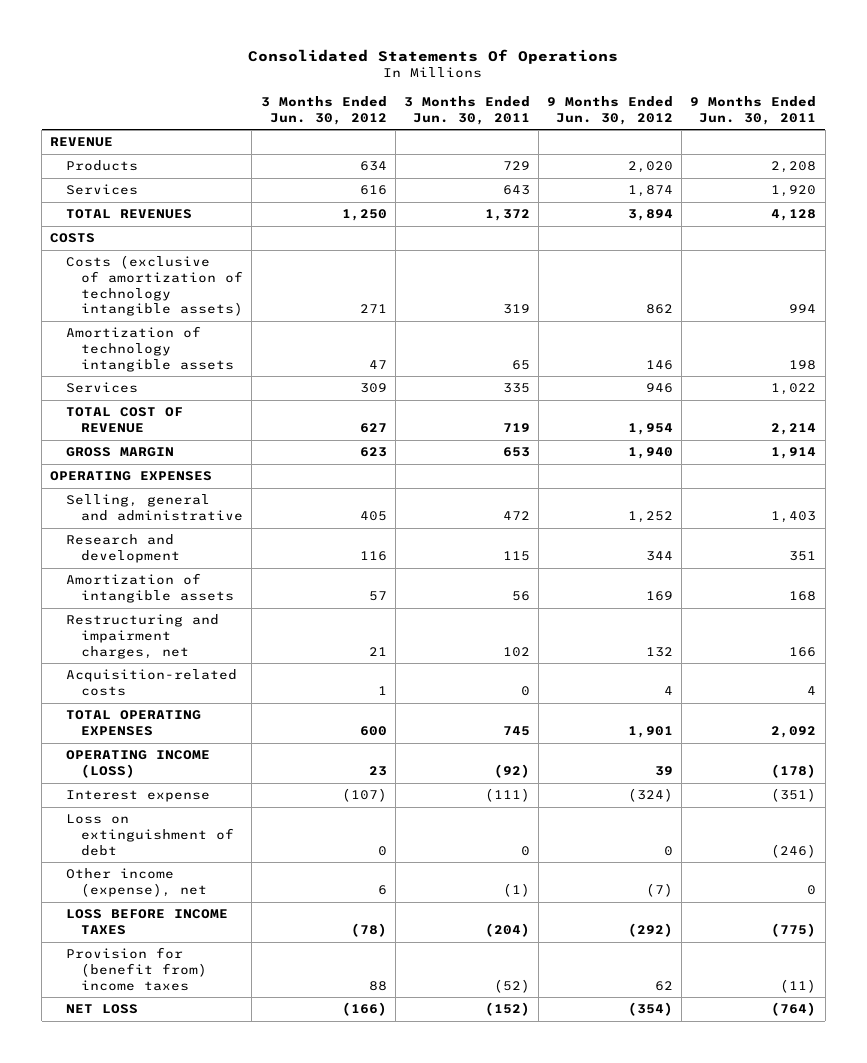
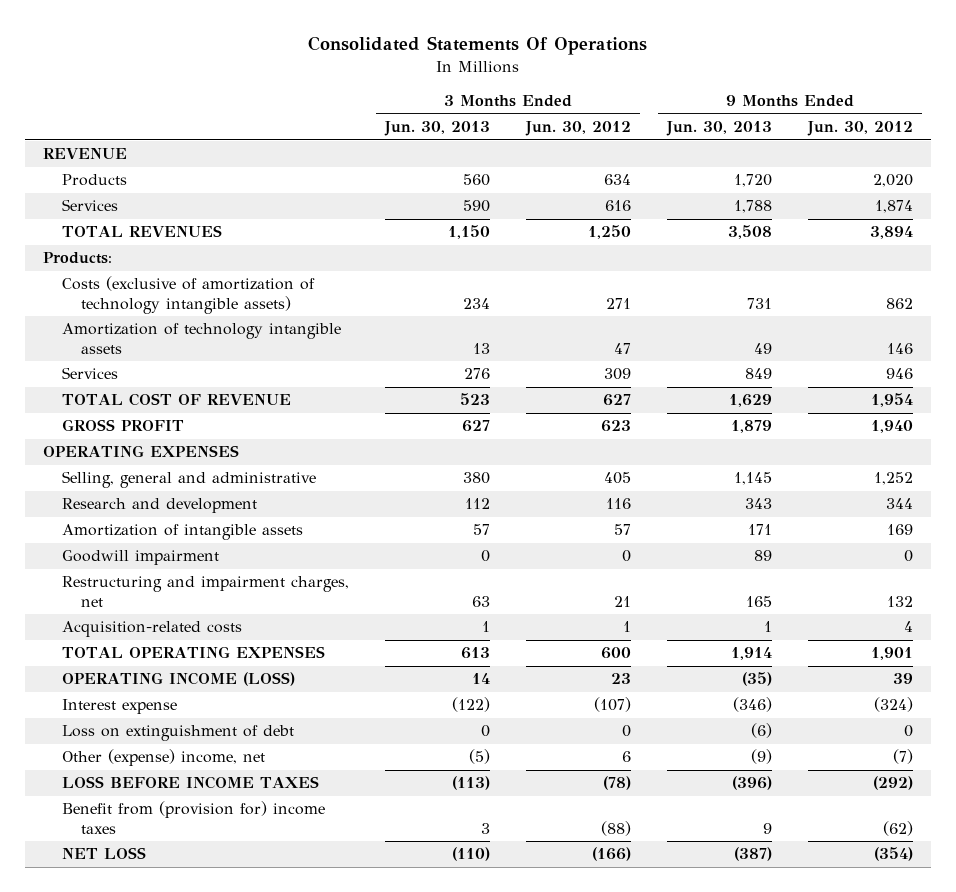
[403,95,530,125] 3 Months Ended Jun. 30, 2011 -> none
[690,95,817,125] 9 Months Ended Jun. 30, 2011 -> none
none -> [384,121,491,137] Jun. 30, 2013
none -> [666,121,773,137] Jun. 30, 2013
[50,233,96,244] COSTS -> none
none -> [43,252,113,265] Products:
[65,447,174,458] GROSS MARGIN -> [62,419,185,432] GROSS PROFIT
none -> [62,550,220,566] Goodwill impairment
[65,868,208,897] Other income (expense), net -> [62,749,266,767] Other (expense) income, net
[65,947,208,991] Provision for (benefit from) income taxes -> [62,801,326,834] Benefit from (provision for) income taxes
[368,980,387,991] 88 -> [601,820,632,836] (88)
[655,980,674,991] 62 -> [883,820,914,836] (62)

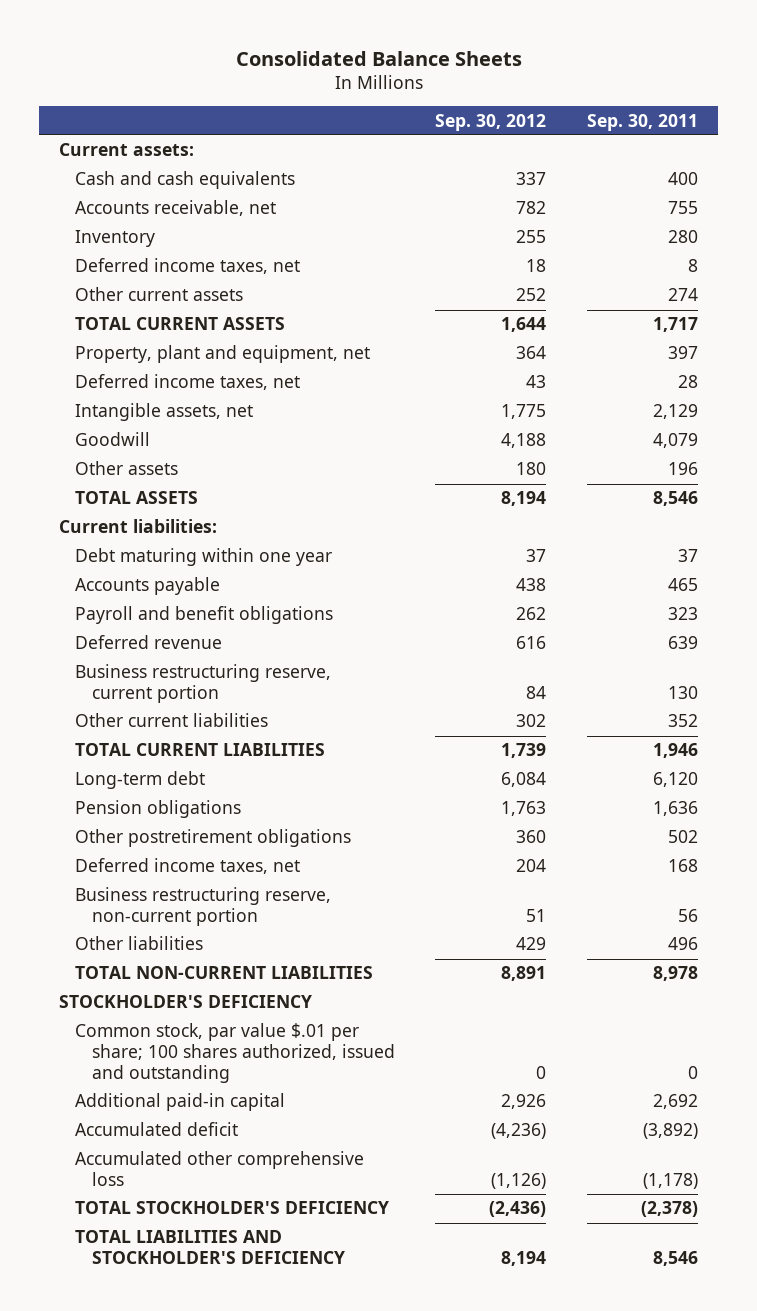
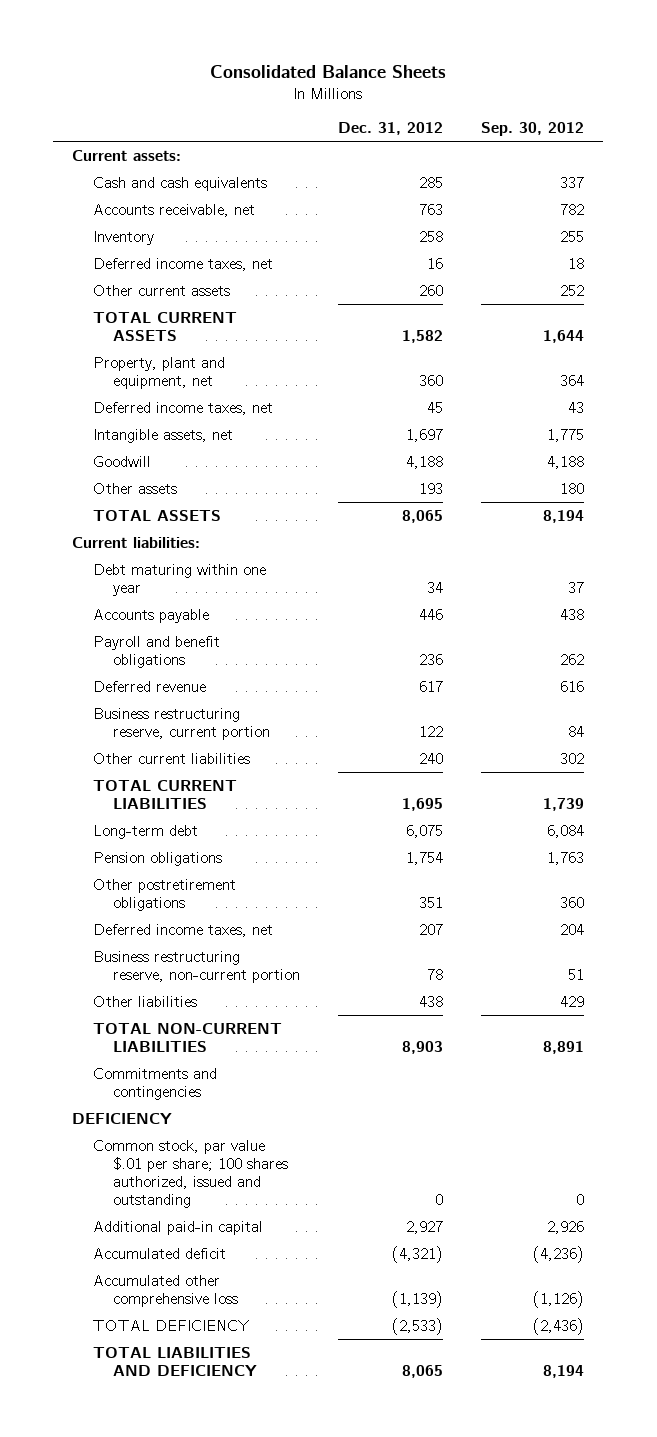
[586,113,698,131] Sep. 30, 2011 -> none
none -> [338,122,444,136] Dec. 31, 2012
none -> [92,1067,217,1100] Commitments and contingencies
[59,995,313,1009] STOCKHOLDER'S DEFICIENCY -> [72,1112,173,1124] DEFICIENCY
[75,1201,390,1215] TOTAL STOCKHOLDER'S DEFICIENCY -> [92,1319,249,1331] TOTAL DEFICIENCY
[75,1230,345,1265] TOTAL LIABILITIES AND STOCKHOLDER'S DEFICIENCY -> [92,1346,257,1376] TOTAL LIABILITIES AND DEFICIENCY

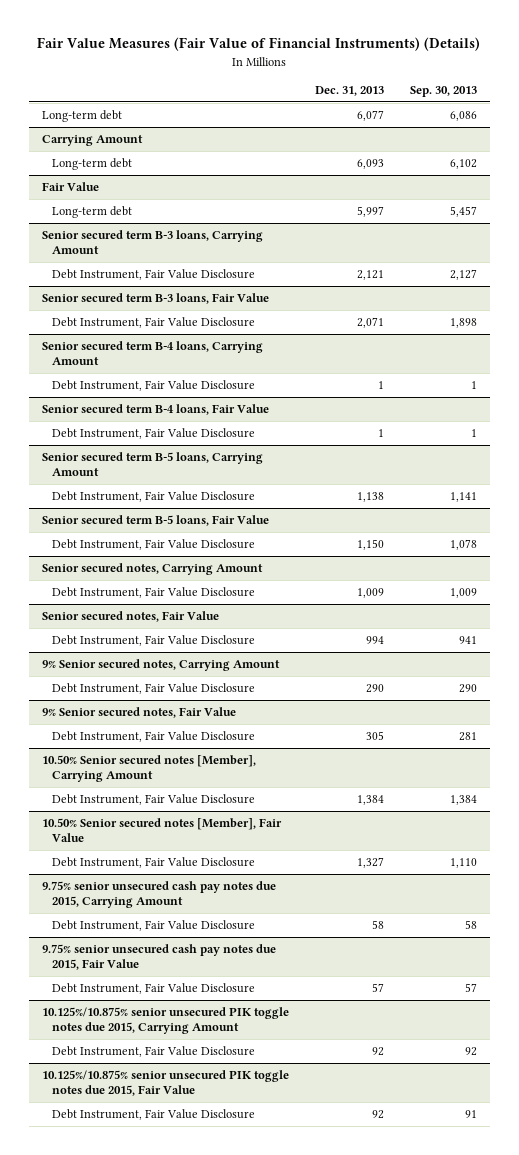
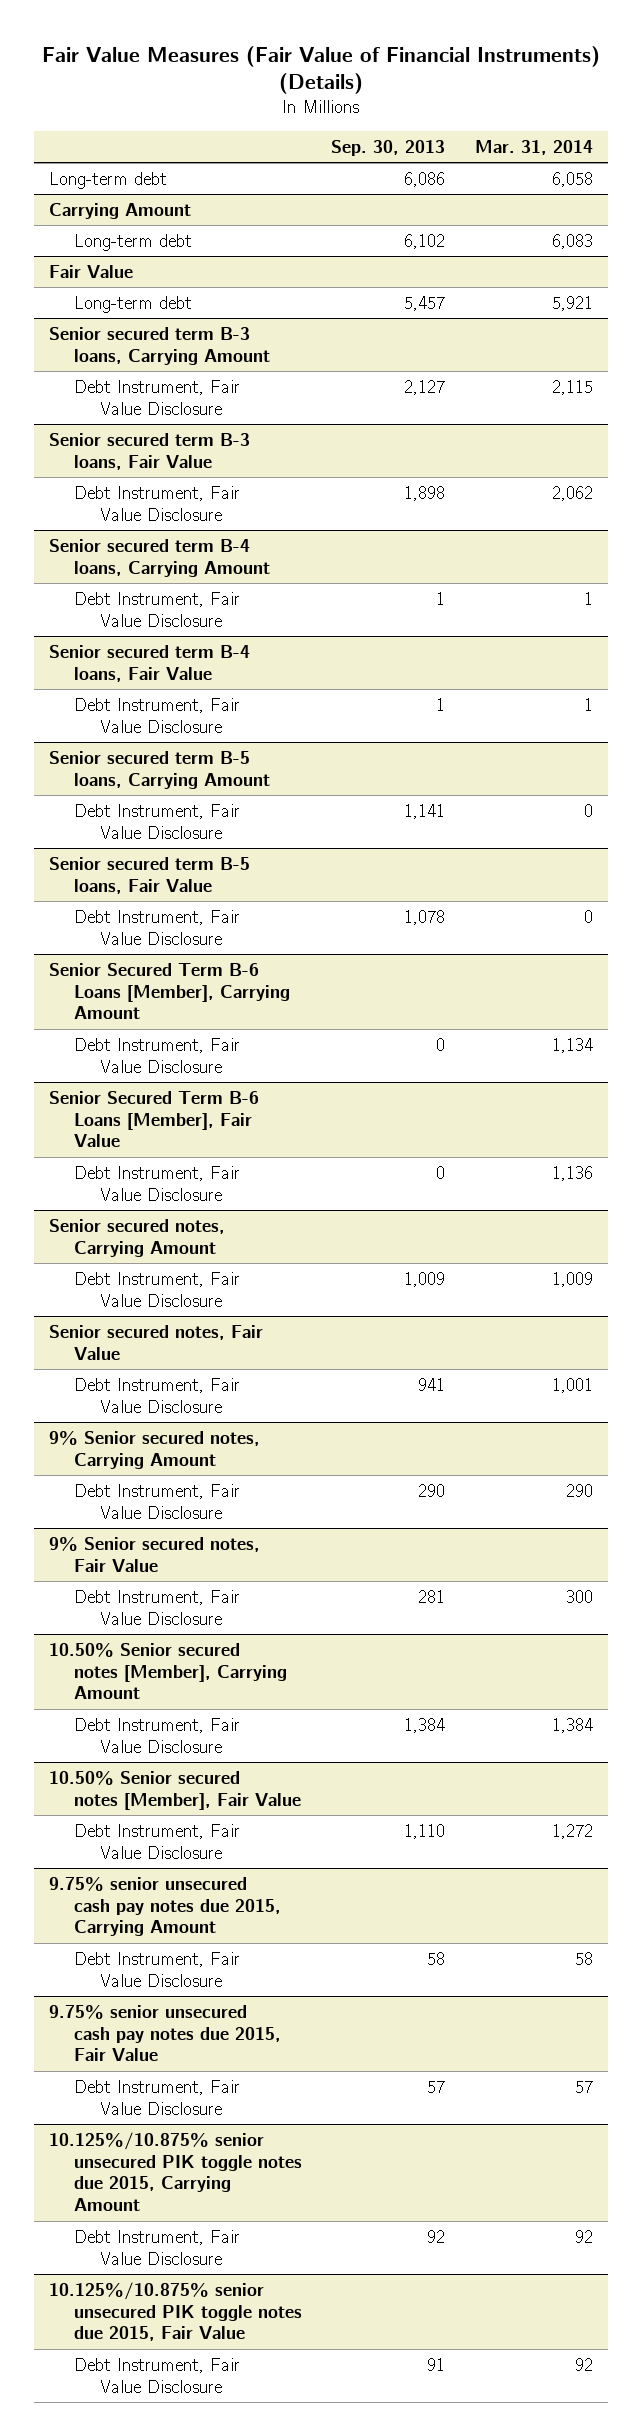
[314,86,384,97] Dec. 31, 2013 -> none
none -> [474,139,593,155] Mar. 31, 2014
none -> [48,962,290,1020] Senior Secured Term B-6 Loans [Member], Carrying Amount
none -> [73,1037,240,1073] Debt Instrument, Fair Value Disclosure
none -> [48,1090,259,1148] Senior Secured Term B-6 Loans [Member], Fair Value
none -> [73,1165,240,1201] Debt Instrument, Fair Value Disclosure

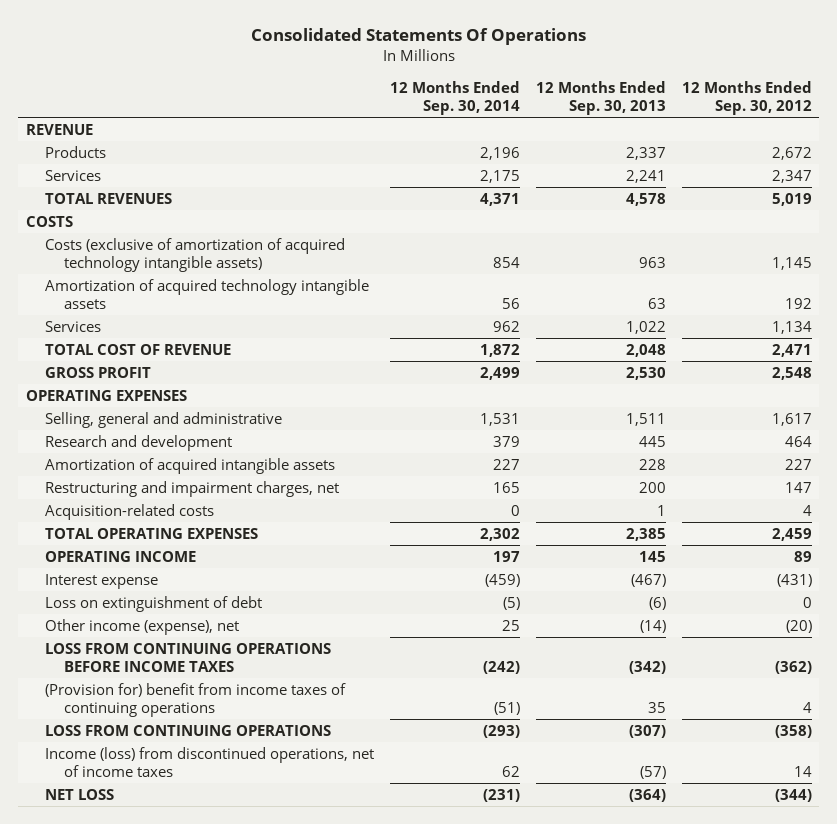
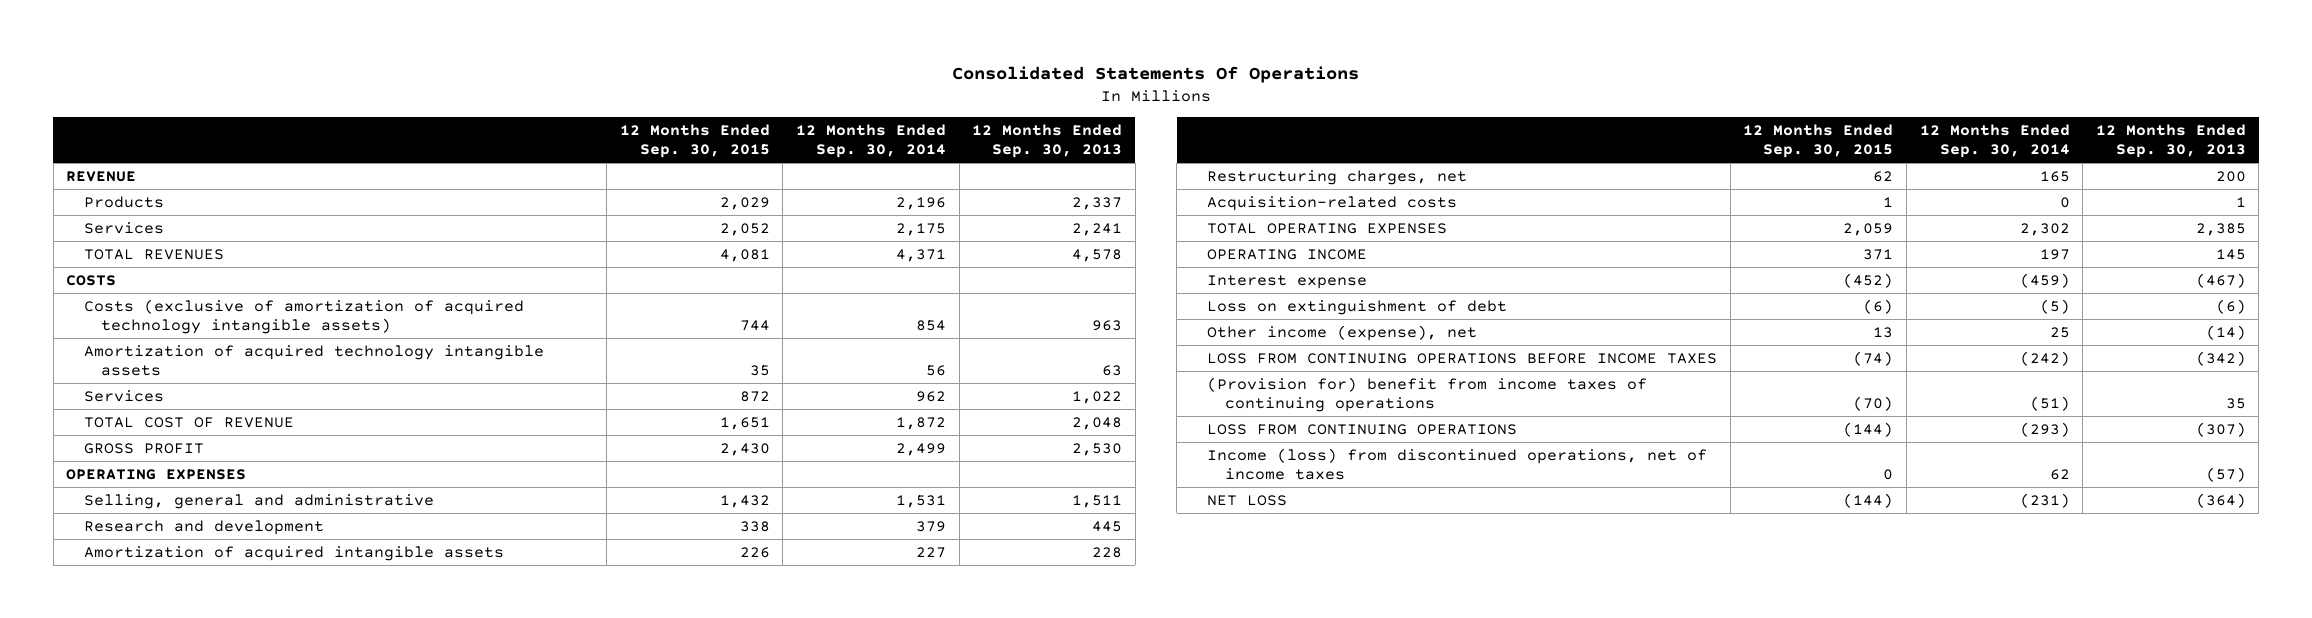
[681,81,812,115] 12 Months Ended Sep. 30, 2012 -> none
none -> [619,124,770,159] 12 Months Ended Sep. 30, 2015
[45,480,340,497] Restructuring and impairment charges, net -> [1207,169,1468,185] Restructuring charges, net

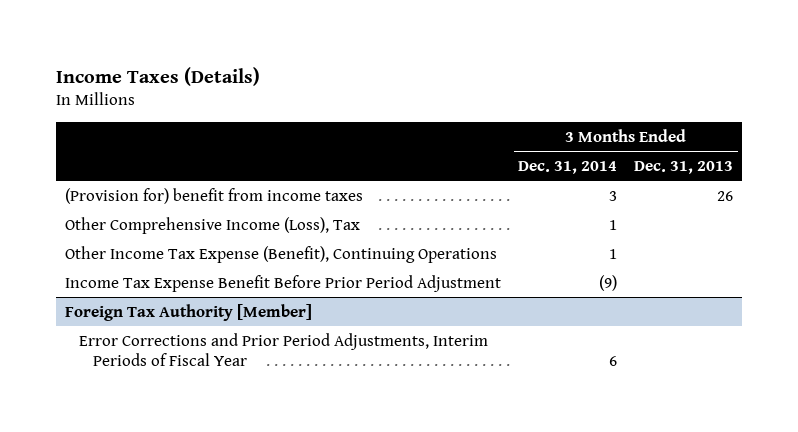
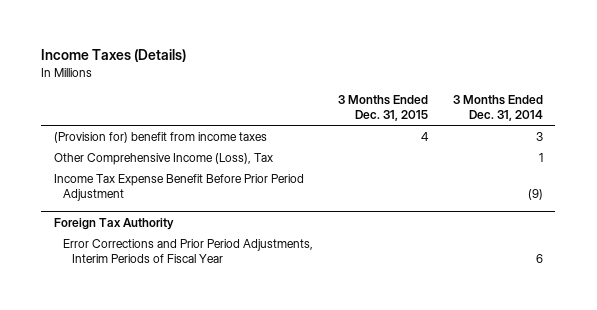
[634,160,734,174] Dec. 31, 2013 -> none
none -> [337,94,428,121] 3 Months Ended Dec. 31, 2015
[64,245,497,263] Other Income Tax Expense (Benefit), Continuing Operations -> none
[64,303,312,321] Foreign Tax Authority [Member] -> [53,217,174,230] Foreign Tax Authority

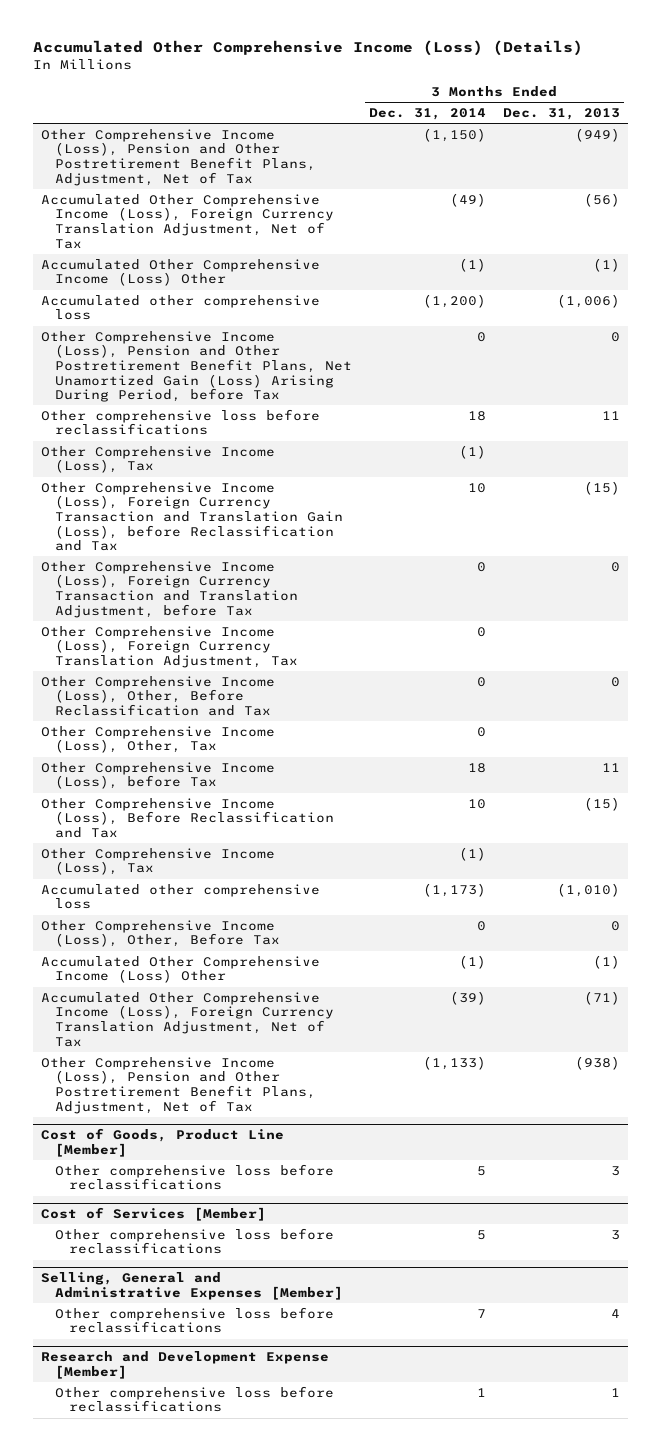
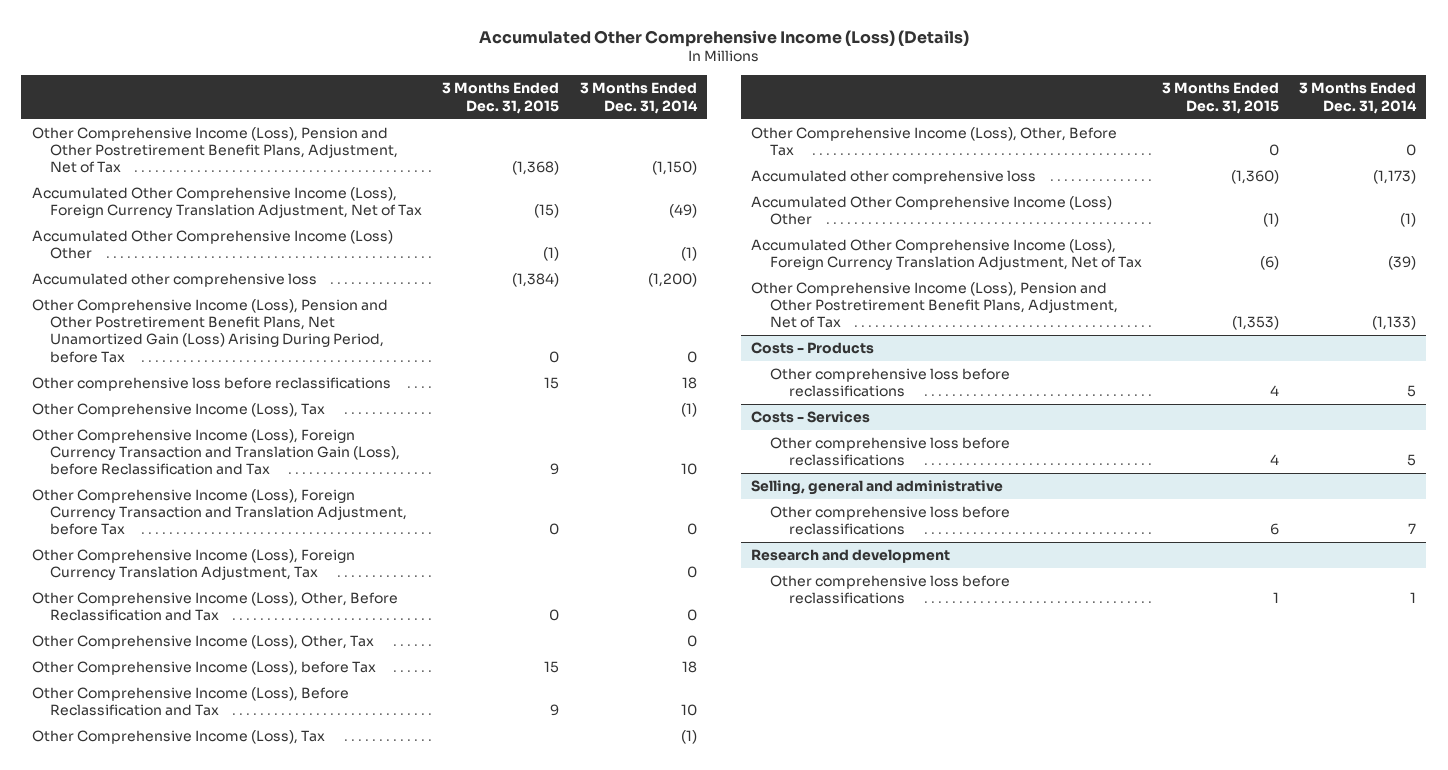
[502,108,620,121] Dec. 31, 2013 -> none
none -> [442,82,560,114] 3 Months Ended Dec. 31, 2015
[41,883,321,910] Accumulated other comprehensive loss -> [751,170,1037,185] Accumulated other comprehensive loss
[41,1128,285,1157] Cost of Goods, Product Line [Member] -> [751,342,875,355] Costs - Products
[41,1207,267,1222] Cost of Services [Member] -> [751,411,871,424] Costs - Services
[41,1272,344,1300] Selling, General and Administrative Expenses [Member] -> [751,480,1004,496] Selling, general and administrative
[41,1351,330,1379] Research and Development Expense [Member] -> [751,549,951,564] Research and development

